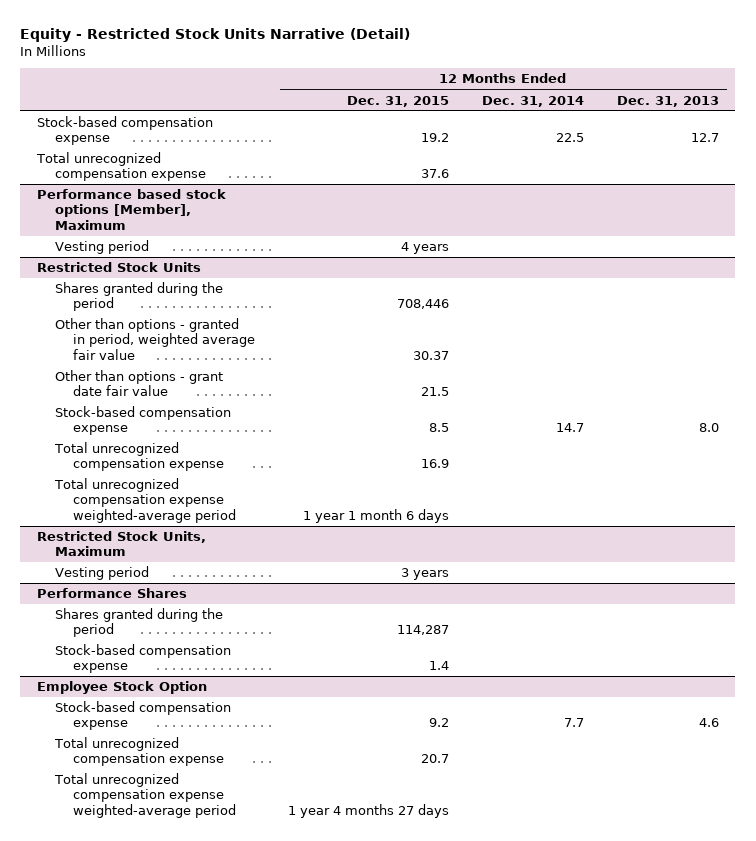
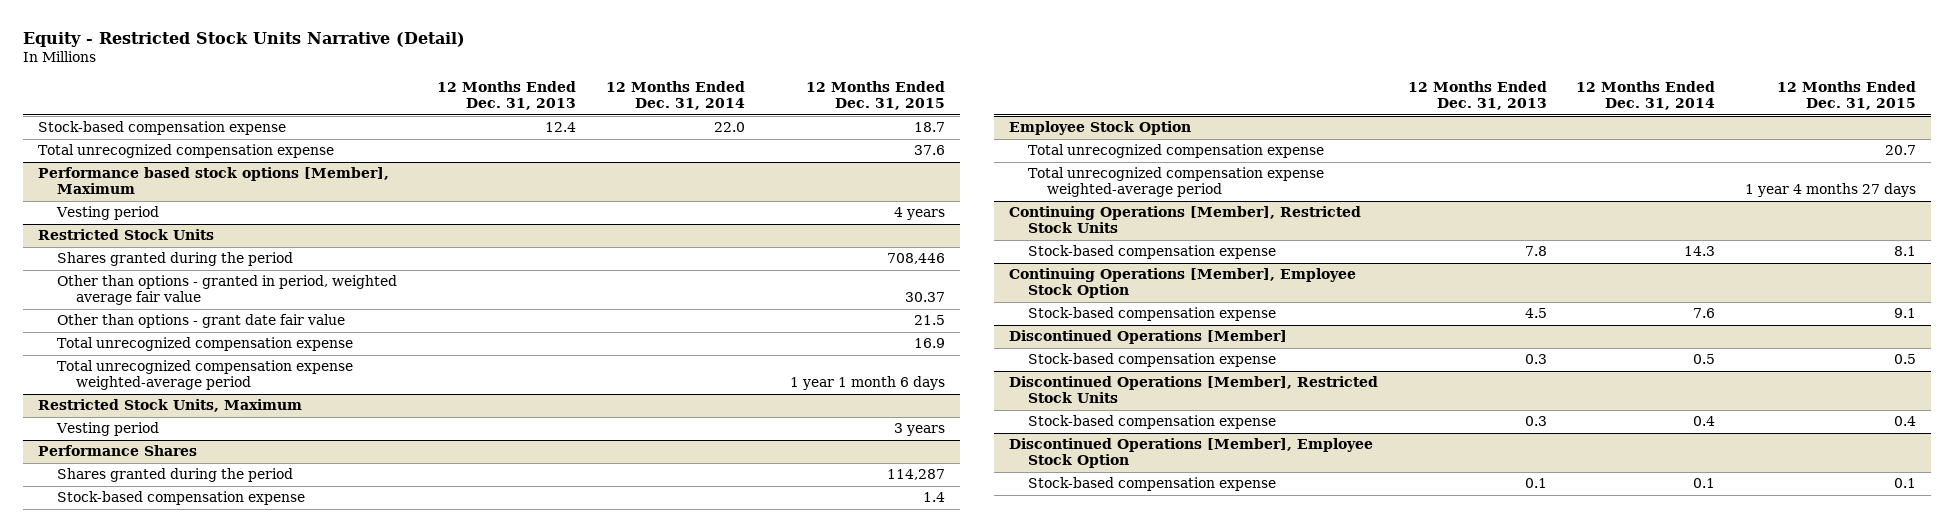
[421,133,450,143] 19.2 -> [914,122,946,133] 18.7
[555,133,584,143] 22.5 -> [713,122,745,133] 22.0
[690,133,719,143] 12.7 -> [544,122,576,133] 12.4
[54,406,231,436] Stock-based compensation expense -> none
[54,701,231,731] Stock-based compensation expense -> none
none -> [1008,206,1361,234] Continuing Operations [Member], Restricted Stock Units
none -> [1027,245,1276,260] Stock-based compensation expense
none -> [1008,268,1356,299] Continuing Operations [Member], Employee Stock Option
none -> [1027,307,1276,322] Stock-based compensation expense
none -> [1008,330,1287,345] Discontinued Operations [Member]
none -> [1027,353,1276,368] Stock-based compensation expense
none -> [1008,376,1378,404] Discontinued Operations [Member], Restricted Stock Units
none -> [1027,415,1276,430] Stock-based compensation expense
none -> [1008,438,1373,469] Discontinued Operations [Member], Employee Stock Option
none -> [1027,477,1276,492] Stock-based compensation expense

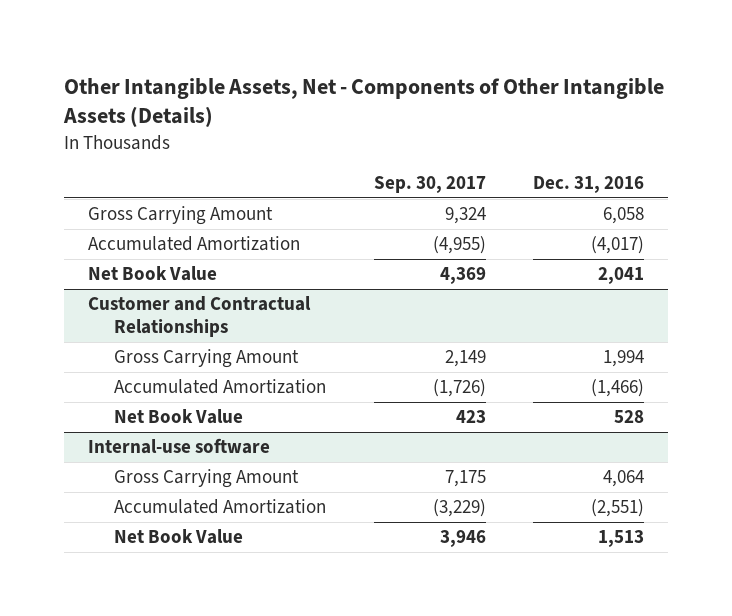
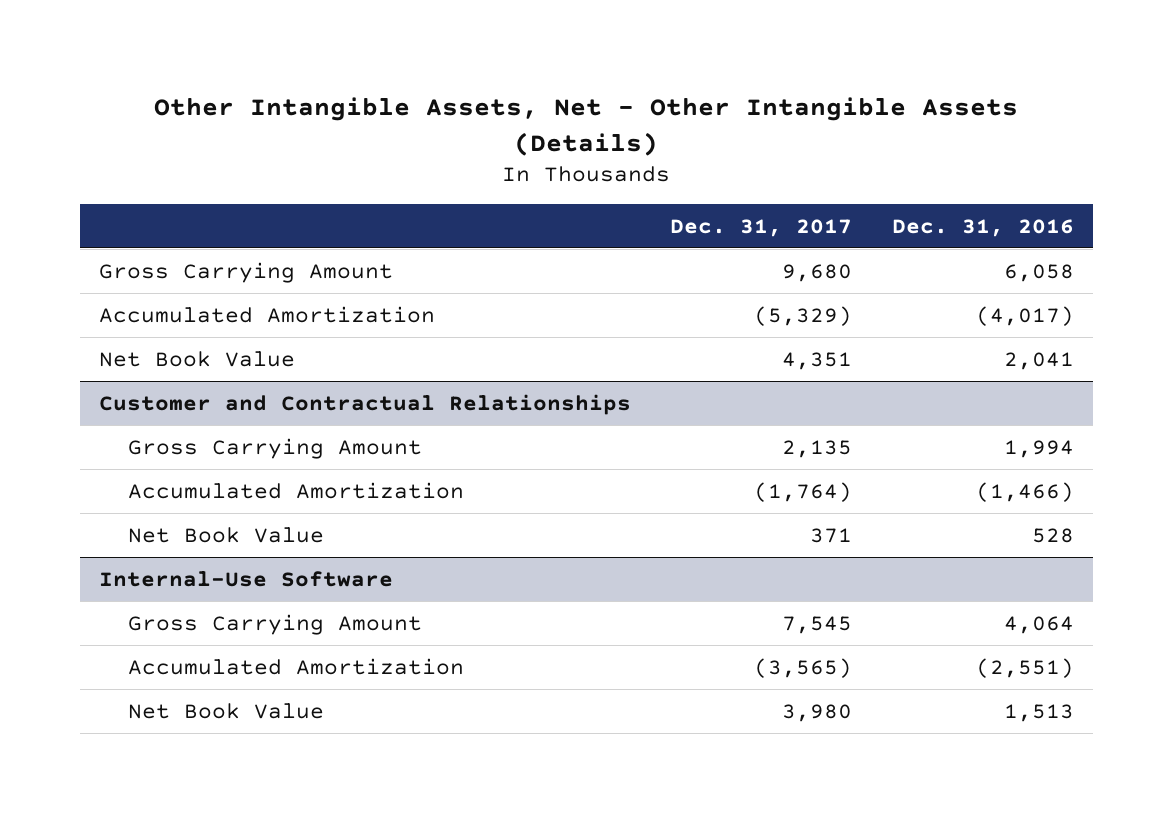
[62,77,664,128] Other Intangible Assets, Net - Components of Other Intangible Assets (Details) -> [154,97,1019,156] Other Intangible Assets, Net - Other Intangible Assets (Details)
[373,176,486,194] Sep. 30, 2017 -> none
none -> [670,218,853,237] Dec. 31, 2017
[87,438,270,455] Internal-use software -> [99,570,394,587] Internal-Use Software

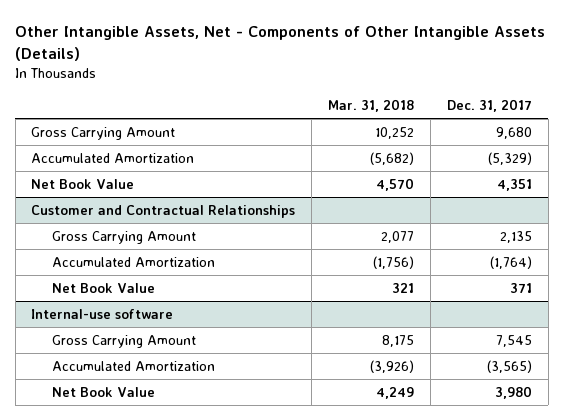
[154,97,1019,156] Other Intangible Assets, Net - Other Intangible Assets (Details) -> [15,26,546,61] Other Intangible Assets, Net - Components of Other Intangible Assets (Details)
[891,218,1074,237] Dec. 31, 2016 -> none
none -> [328,98,415,112] Mar. 31, 2018
[99,570,394,587] Internal-Use Software -> [31,308,174,319] Internal-use software

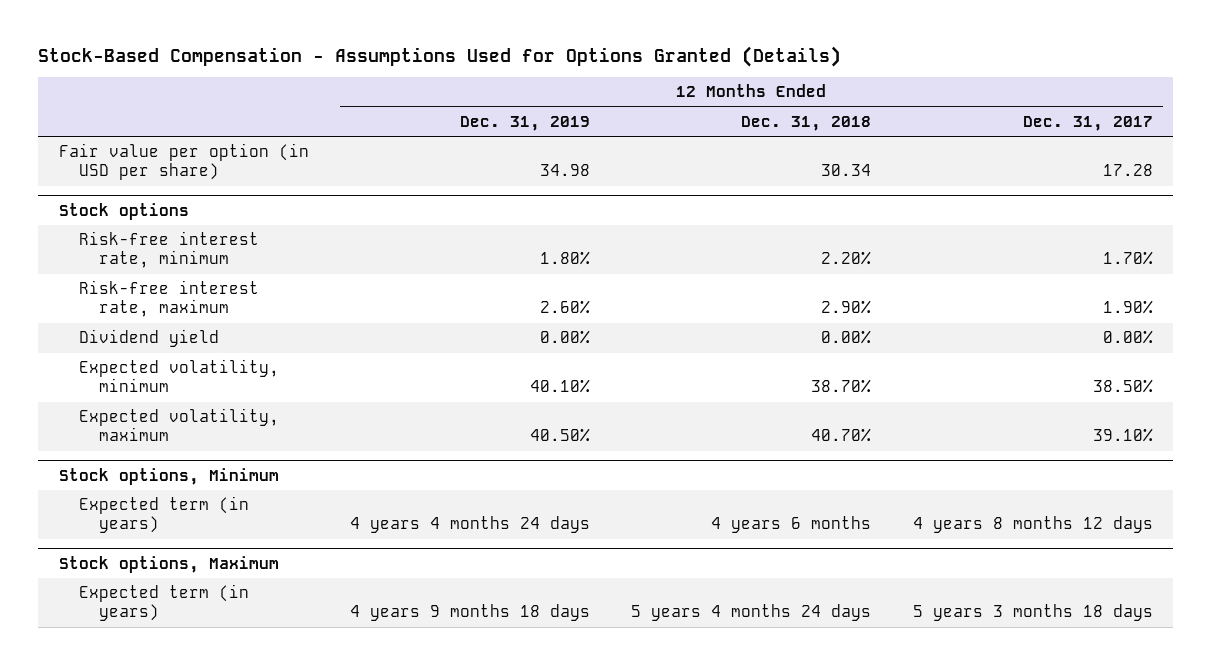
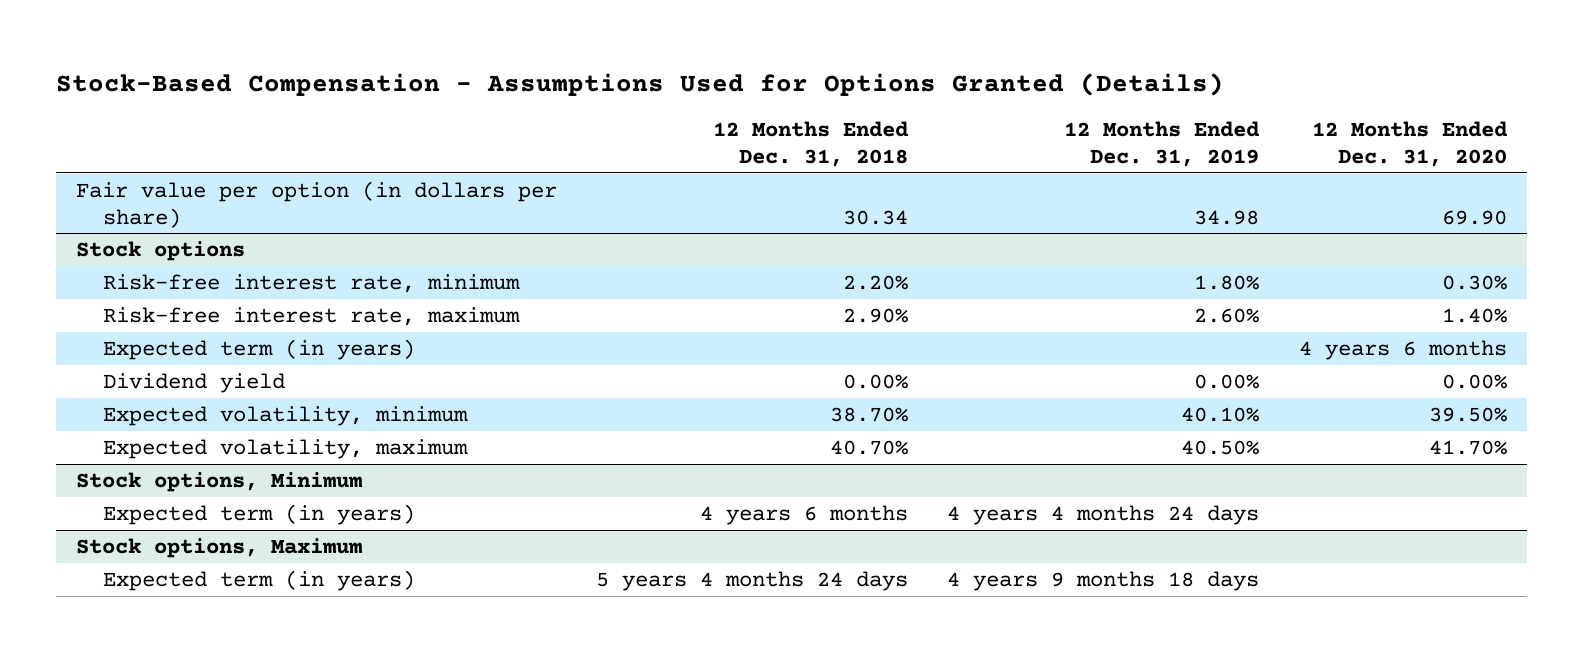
[1022,115,1153,131] Dec. 31, 2017 -> none
none -> [1311,121,1508,168] 12 Months Ended Dec. 31, 2020
[58,143,309,181] Fair value per option (in USD per share) -> [75,180,557,228] Fair value per option (in dollars per share)
none -> [103,338,416,360] Expected term (in years)

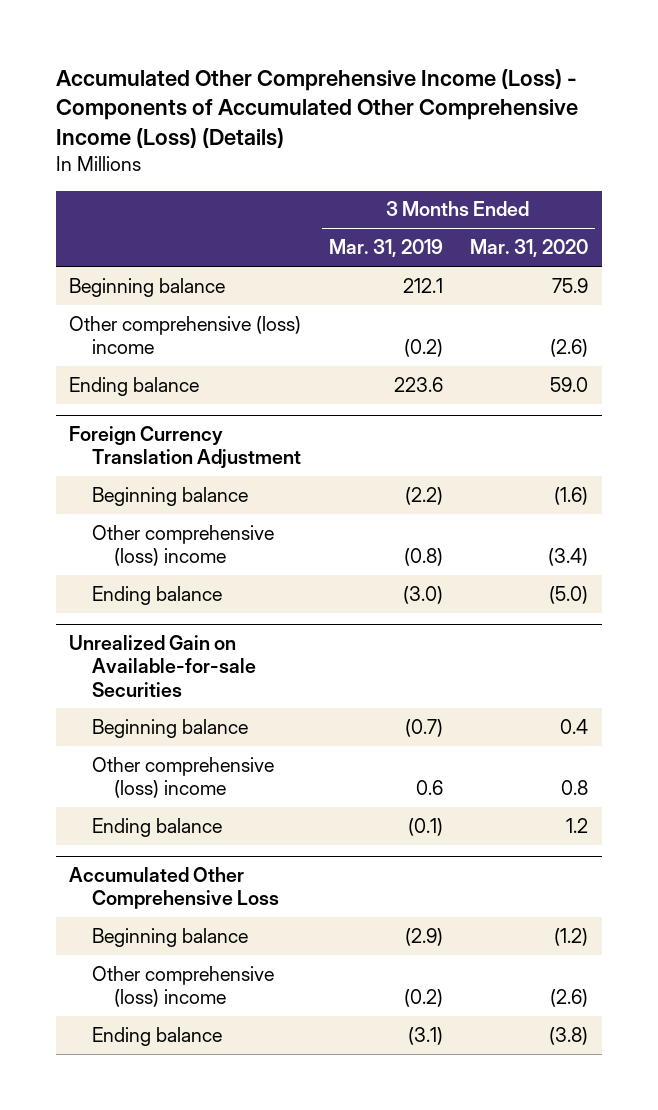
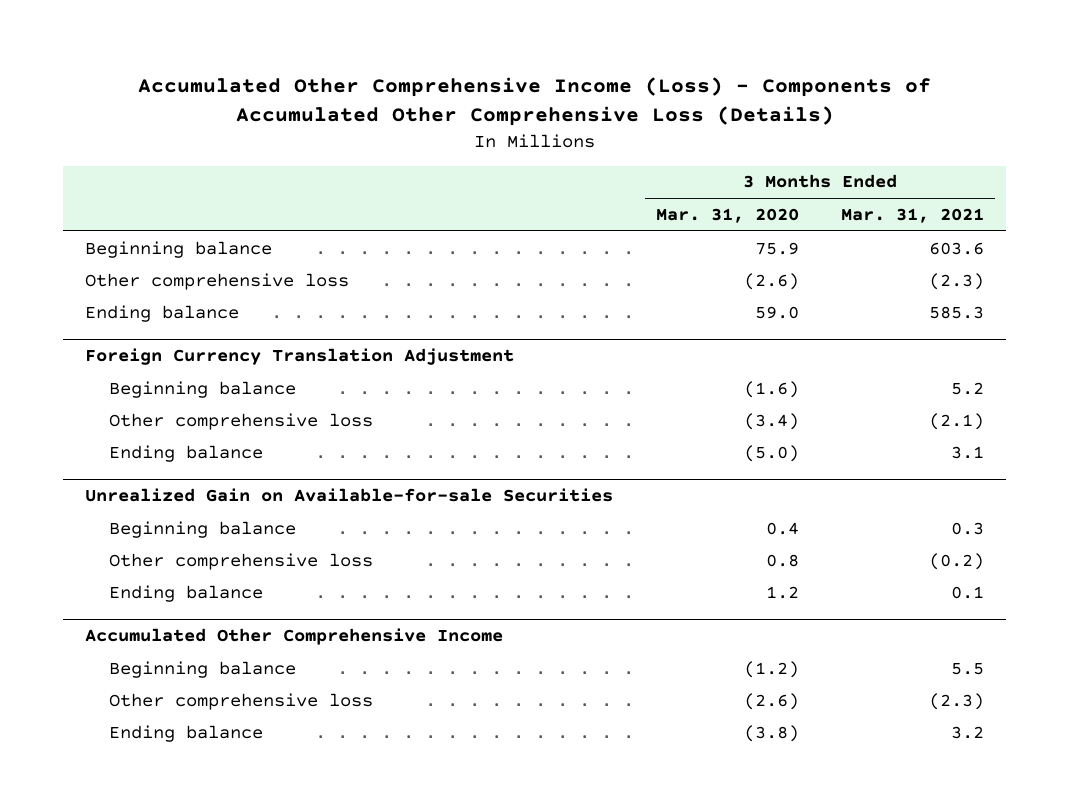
[55,68,578,149] Accumulated Other Comprehensive Income (Loss) - Components of Accumulated Other Comprehensive Income (Loss) (Details) -> [137,77,931,127] Accumulated Other Comprehensive Income (Loss) - Components of Accumulated Other Comprehensive Loss (Details)
[328,239,443,258] Mar. 31, 2019 -> none
none -> [841,207,985,223] Mar. 31, 2021
[69,315,302,354] Other comprehensive (loss) income -> [84,272,349,290] Other comprehensive loss
[91,524,274,566] Other comprehensive (loss) income -> [109,412,374,430] Other comprehensive loss
[91,756,274,798] Other comprehensive (loss) income -> [109,552,374,570] Other comprehensive loss
[69,867,279,910] Accumulated Other Comprehensive Loss -> [84,628,503,646] Accumulated Other Comprehensive Income
[91,965,274,1007] Other comprehensive (loss) income -> [109,692,374,710] Other comprehensive loss

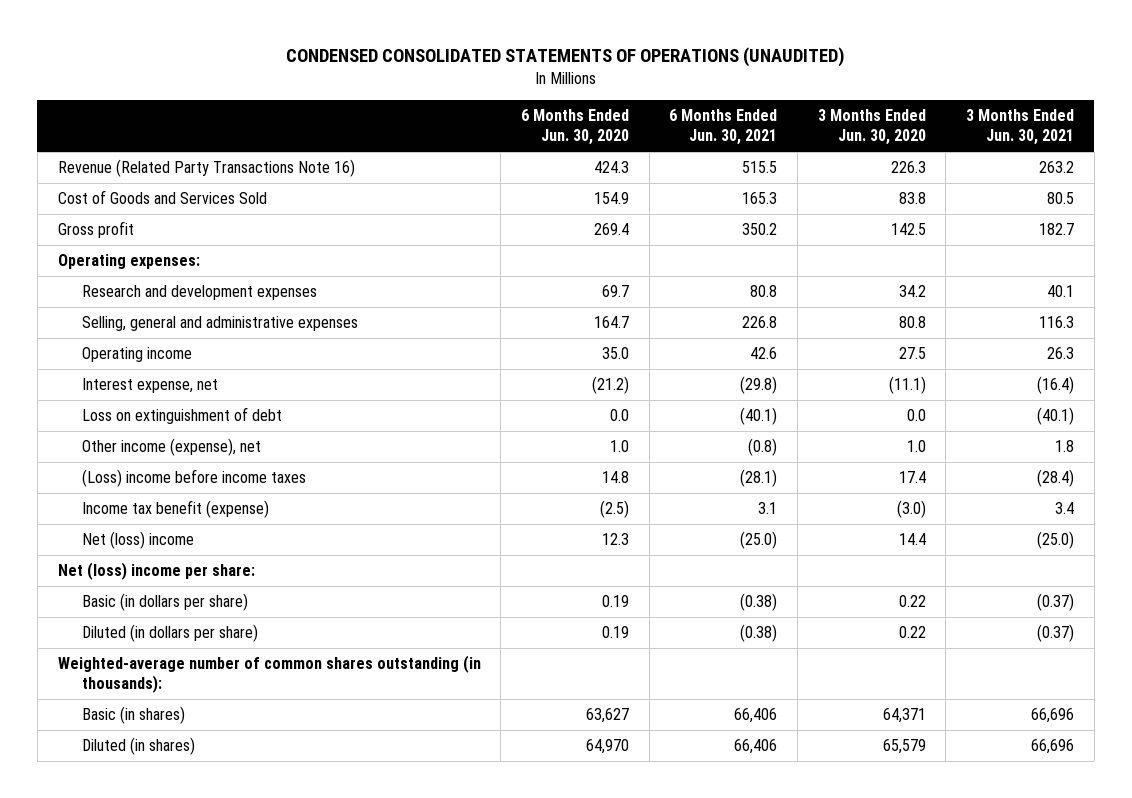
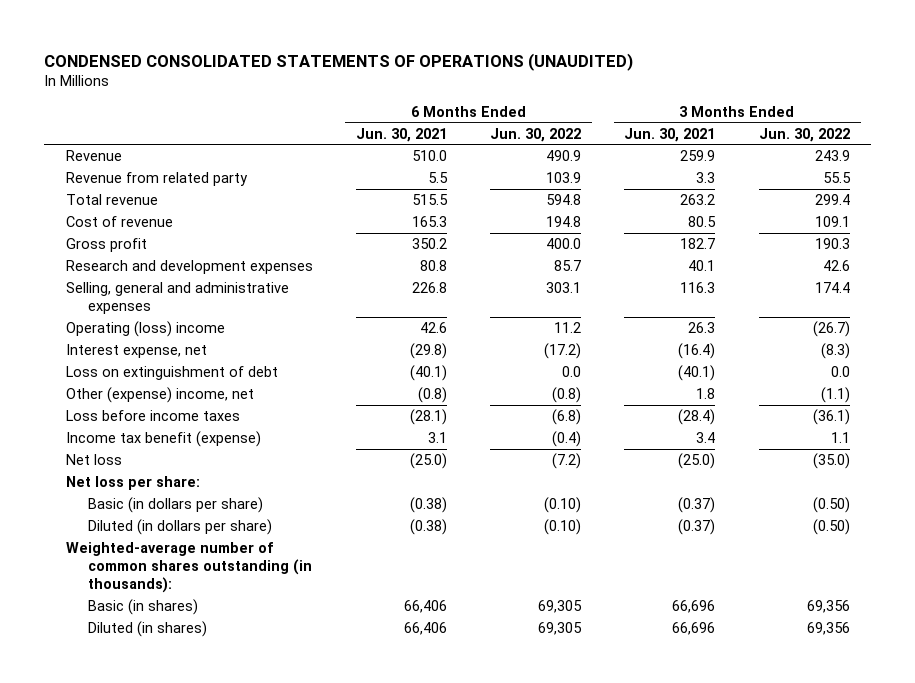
[520,109,629,146] 6 Months Ended Jun. 30, 2020 -> none
[817,109,926,146] 3 Months Ended Jun. 30, 2020 -> none
none -> [490,127,582,142] Jun. 30, 2022
none -> [758,127,850,142] Jun. 30, 2022
none -> [65,150,122,162] Revenue
none -> [65,172,248,187] Revenue from related party
[57,159,355,178] Revenue (Related Party Transactions Note 16) -> [65,194,158,206] Total revenue
[57,190,267,205] Cost of Goods and Services Sold -> [65,216,173,228] Cost of revenue
[57,254,200,270] Operating expenses: -> none
[81,347,192,363] Operating income -> [65,321,225,338] Operating (loss) income
[81,438,261,457] Other income (expense), net -> [65,387,254,404] Other (expense) income, net
[81,469,306,488] (Loss) income before income taxes -> [65,410,240,422] Loss before income taxes
[81,531,194,550] Net (loss) income -> [65,454,122,466] Net loss
[57,562,255,581] Net (loss) income per share: -> [65,476,200,491] Net loss per share:

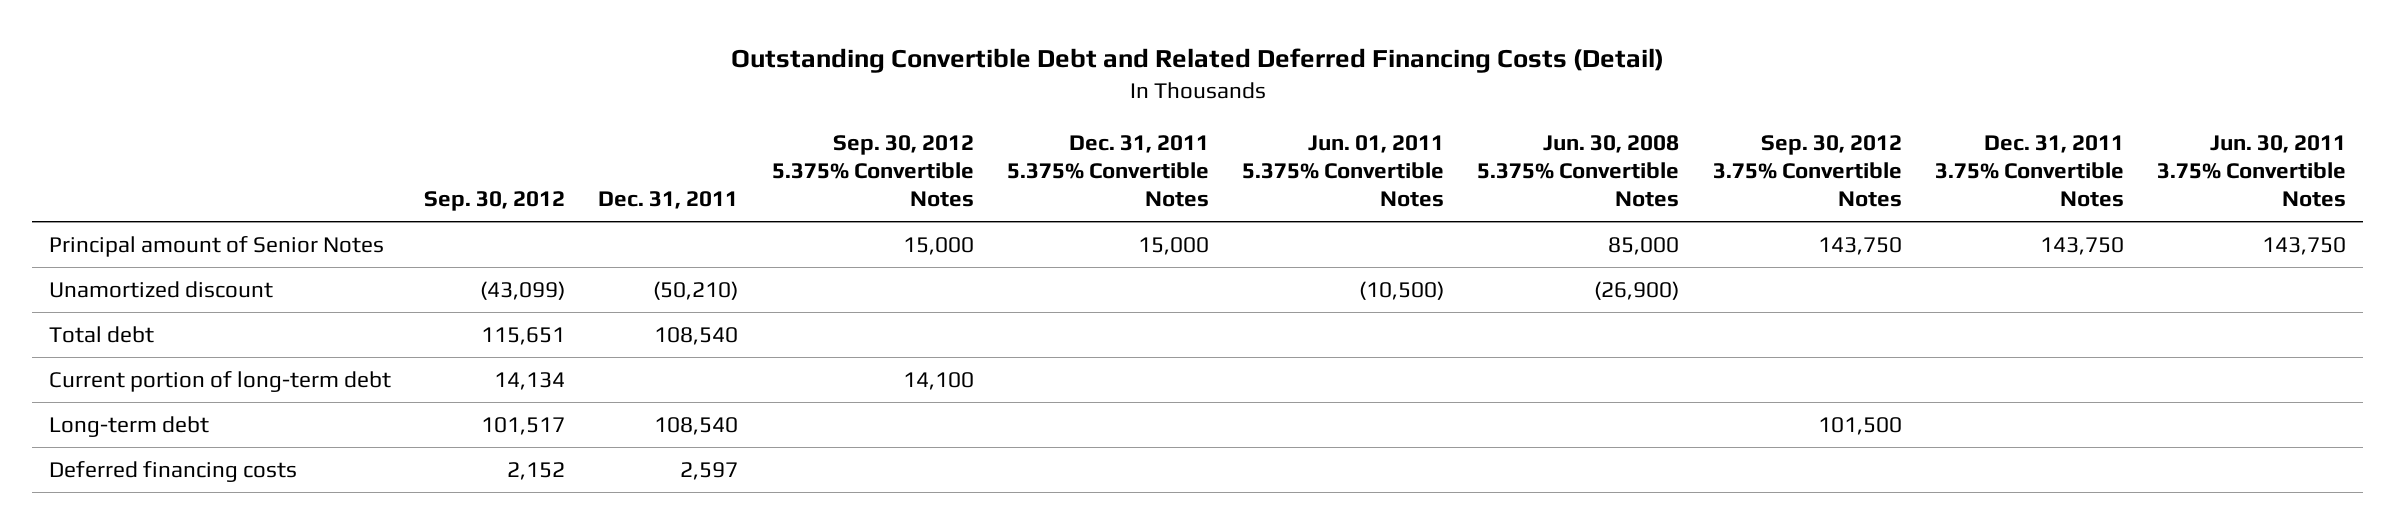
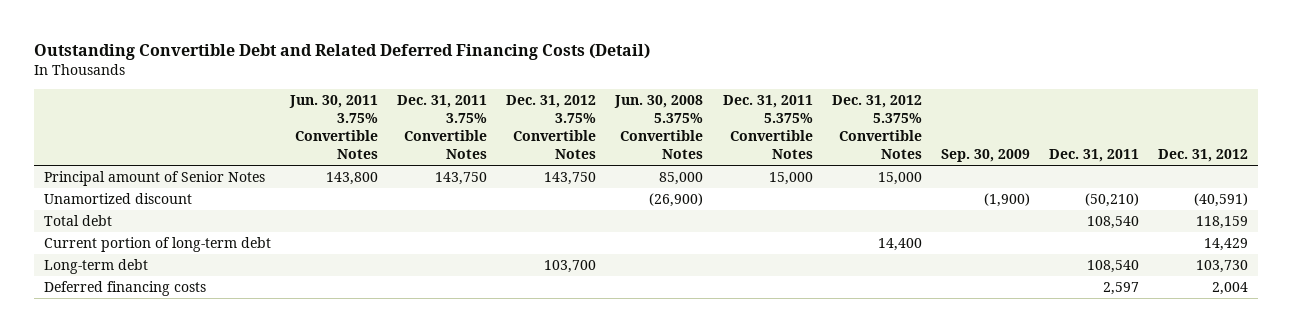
[423,191,565,212] Sep. 30, 2012 -> none
[771,135,974,208] Sep. 30, 2012 5.375% Convertible Notes -> none
[1242,135,1445,208] Jun. 01, 2011 5.375% Convertible Notes -> none
[1712,135,1902,208] Sep. 30, 2012 3.75% Convertible Notes -> none
none -> [506,94,597,160] Dec. 31, 2012 3.75% Convertible Notes
none -> [831,94,922,160] Dec. 31, 2012 5.375% Convertible Notes
none -> [940,149,1030,163] Sep. 30, 2009
none -> [1158,149,1249,163] Dec. 31, 2012
[2262,236,2347,255] 143,750 -> [325,171,378,185] 143,800

